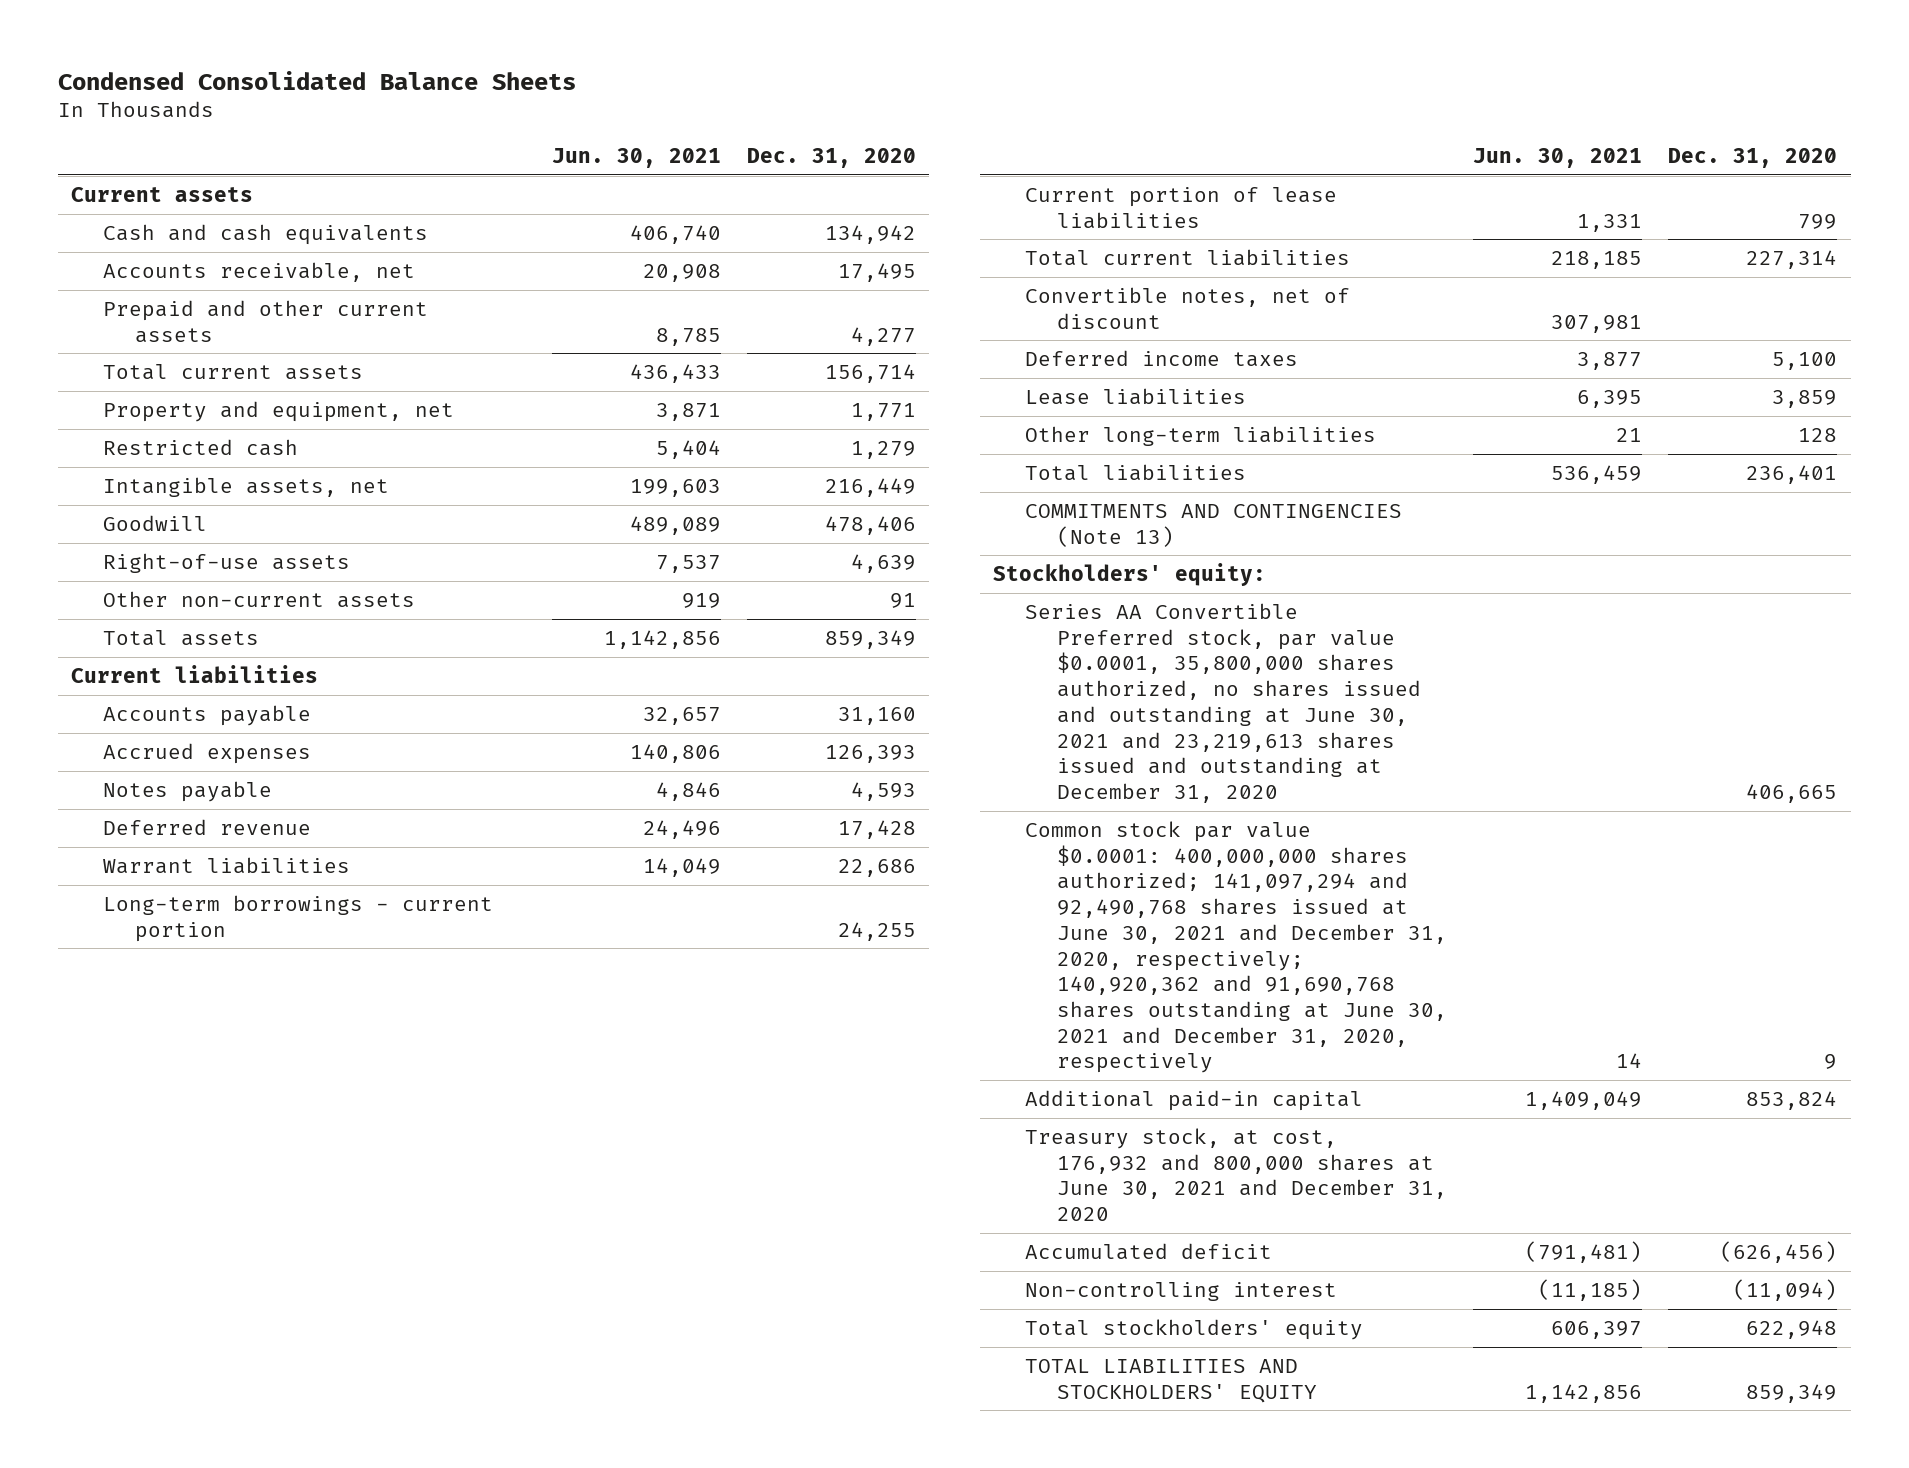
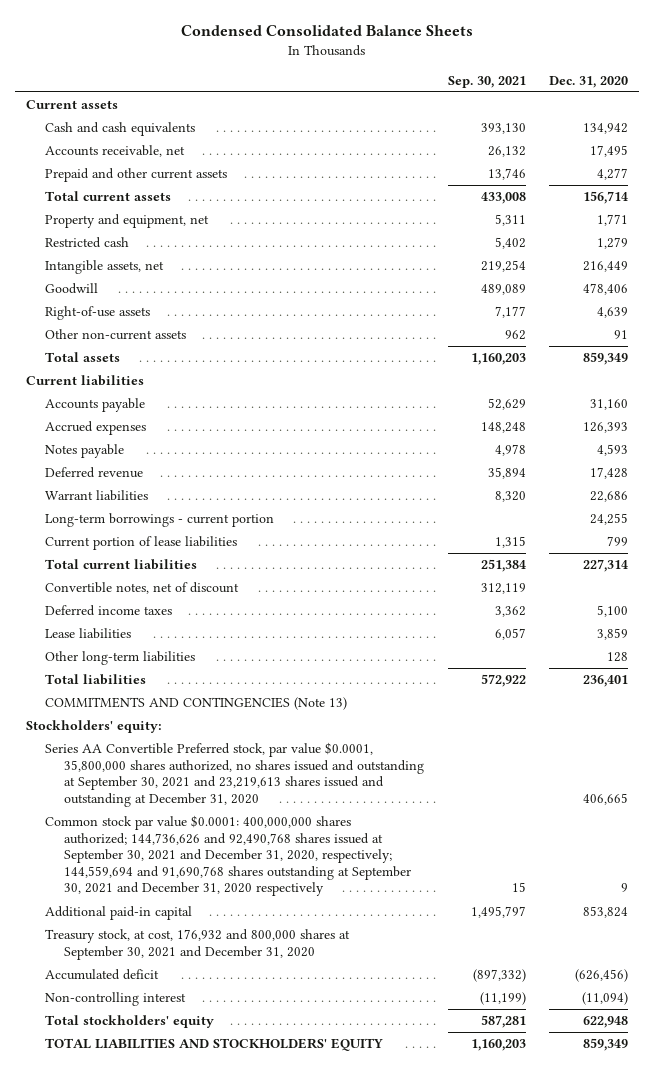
[551,148,721,169] Jun. 30, 2021 -> none
none -> [447,75,526,88] Sep. 30, 2021
[1024,602,1422,804] Series AA Convertible Preferred stock, par value $0.0001, 35,800,000 shares authorized, no shares issued and outstanding at June 30, 2021 and 23,219,613 shares issued and outstanding at December 31, 2020 -> [45,742,425,807] Series AA Convertible Preferred stock, par value $0.0001, 35,800,000 shares authorized, no shares issued and outstanding at September 30, 2021 and 23,219,613 shares issued and outstanding at December 31, 2020
[1024,820,1448,1074] Common stock par value $0.0001: 400,000,000 shares authorized; 141,097,294 and 92,490,768 shares issued at June 30, 2021 and December 31, 2020, respectively; 140,920,362 and 91,690,768 shares outstanding at June 30, 2021 and December 31, 2020, respectively -> [45,815,412,897] Common stock par value $0.0001: 400,000,000 shares authorized; 144,736,626 and 92,490,768 shares issued at September 30, 2021 and December 31, 2020, respectively; 144,559,694 and 91,690,768 shares outstanding at September 30, 2021 and December 31, 2020 respectively
[1024,1127,1448,1222] Treasury stock, at cost, 176,932 and 800,000 shares at June 30, 2021 and December 31, 2020 -> [45,929,351,960] Treasury stock, at cost, 176,932 and 800,000 shares at September 30, 2021 and December 31, 2020

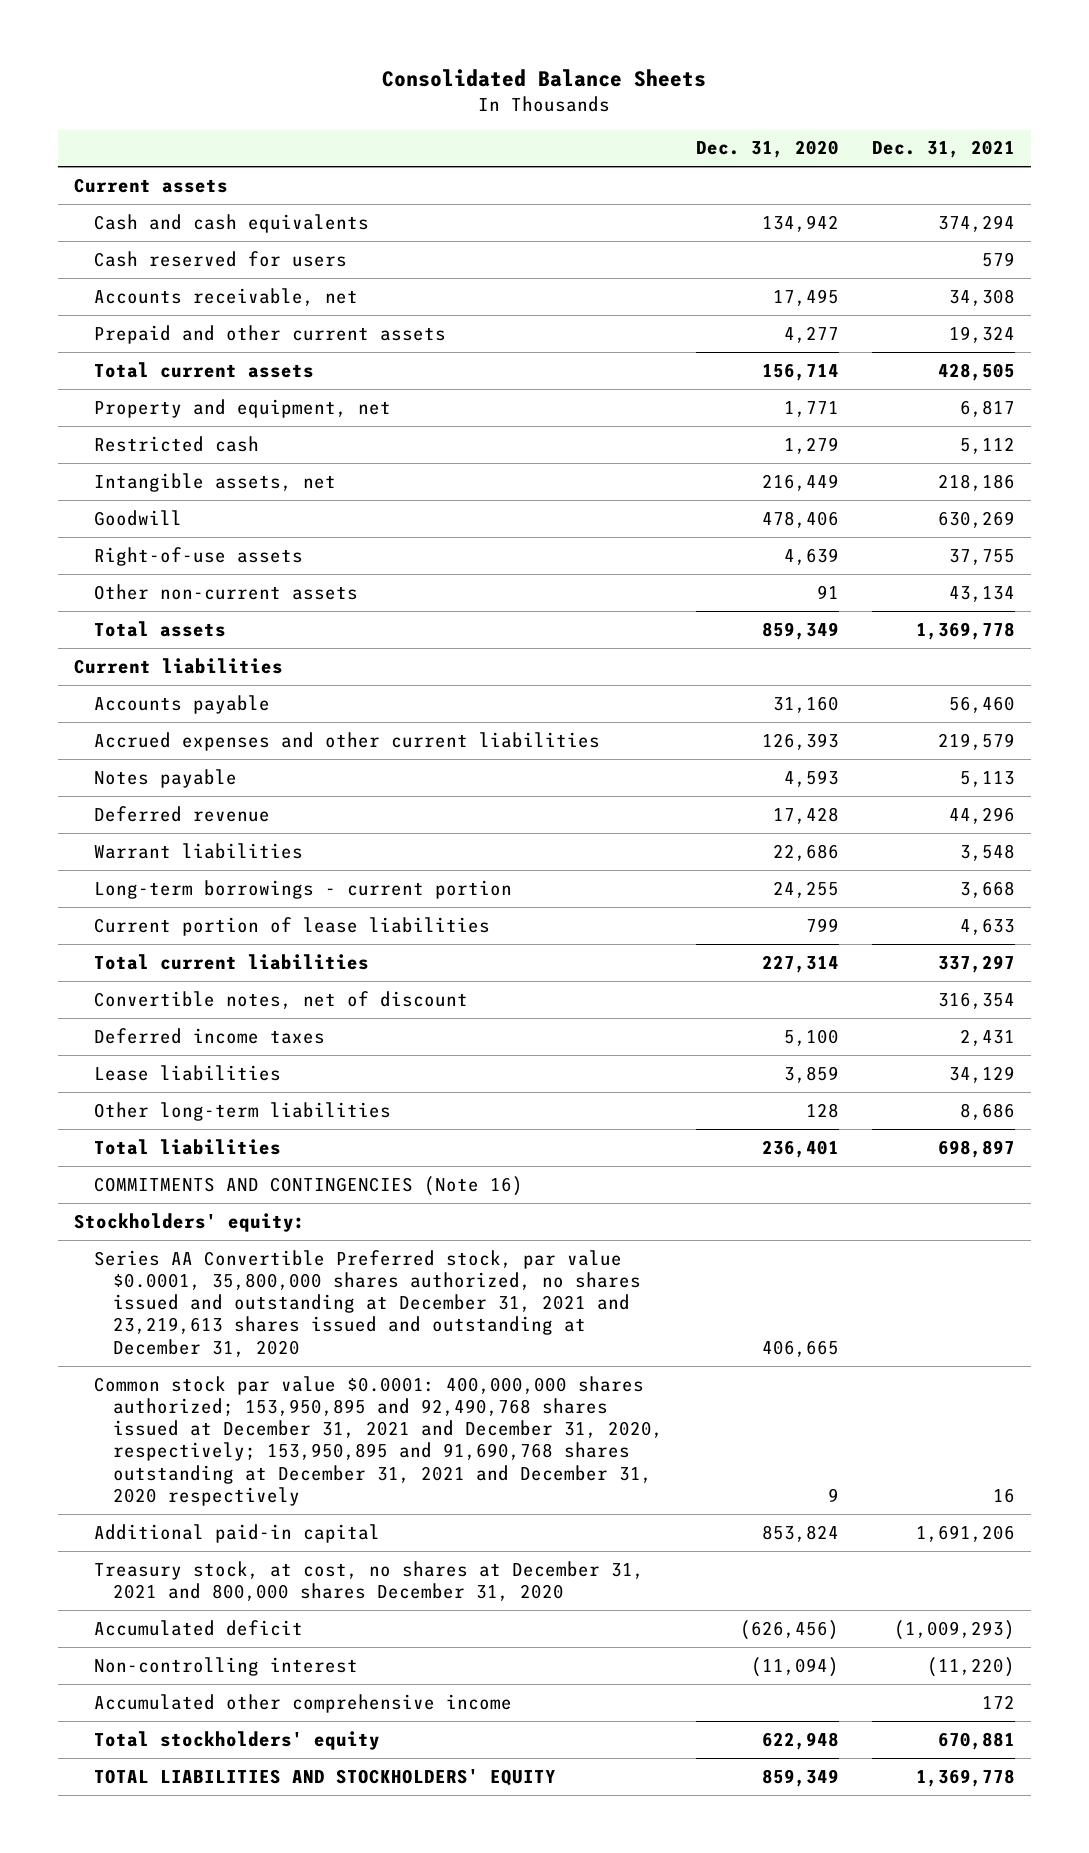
[180,25,473,37] Condensed Consolidated Balance Sheets -> [382,69,707,88] Consolidated Balance Sheets
[447,75,526,88] Sep. 30, 2021 -> none
none -> [871,140,1015,159] Dec. 31, 2021
none -> [93,250,347,267] Cash reserved for users
[45,421,147,436] Accrued expenses -> [93,731,600,751] Accrued expenses and other current liabilities
[45,697,348,711] COMMITMENTS AND CONTINGENCIES (Note 13) -> [93,1175,523,1196] COMMITMENTS AND CONTINGENCIES (Note 16)
[45,742,425,807] Series AA Convertible Preferred stock, par value $0.0001, 35,800,000 shares authorized, no shares issued and outstanding at September 30, 2021 and 23,219,613 shares issued and outstanding at December 31, 2020 -> [93,1249,642,1357] Series AA Convertible Preferred stock, par value $0.0001, 35,800,000 shares authorized, no shares issued and outstanding at December 31, 2021 and 23,219,613 shares issued and outstanding at December 31, 2020
[45,815,412,897] Common stock par value $0.0001: 400,000,000 shares authorized; 144,736,626 and 92,490,768 shares issued at September 30, 2021 and December 31, 2020, respectively; 144,559,694 and 91,690,768 shares outstanding at September 30, 2021 and December 31, 2020 respectively -> [93,1375,664,1506] Common stock par value $0.0001: 400,000,000 shares authorized; 153,950,895 and 92,490,768 shares issued at December 31, 2021 and December 31, 2020, respectively; 153,950,895 and 91,690,768 shares outstanding at December 31, 2021 and December 31, 2020 respectively
[45,929,351,960] Treasury stock, at cost, 176,932 and 800,000 shares at September 30, 2021 and December 31, 2020 -> [93,1560,644,1602] Treasury stock, at cost, no shares at December 31, 2021 and 800,000 shares December 31, 2020
none -> [93,1693,512,1713] Accumulated other comprehensive income

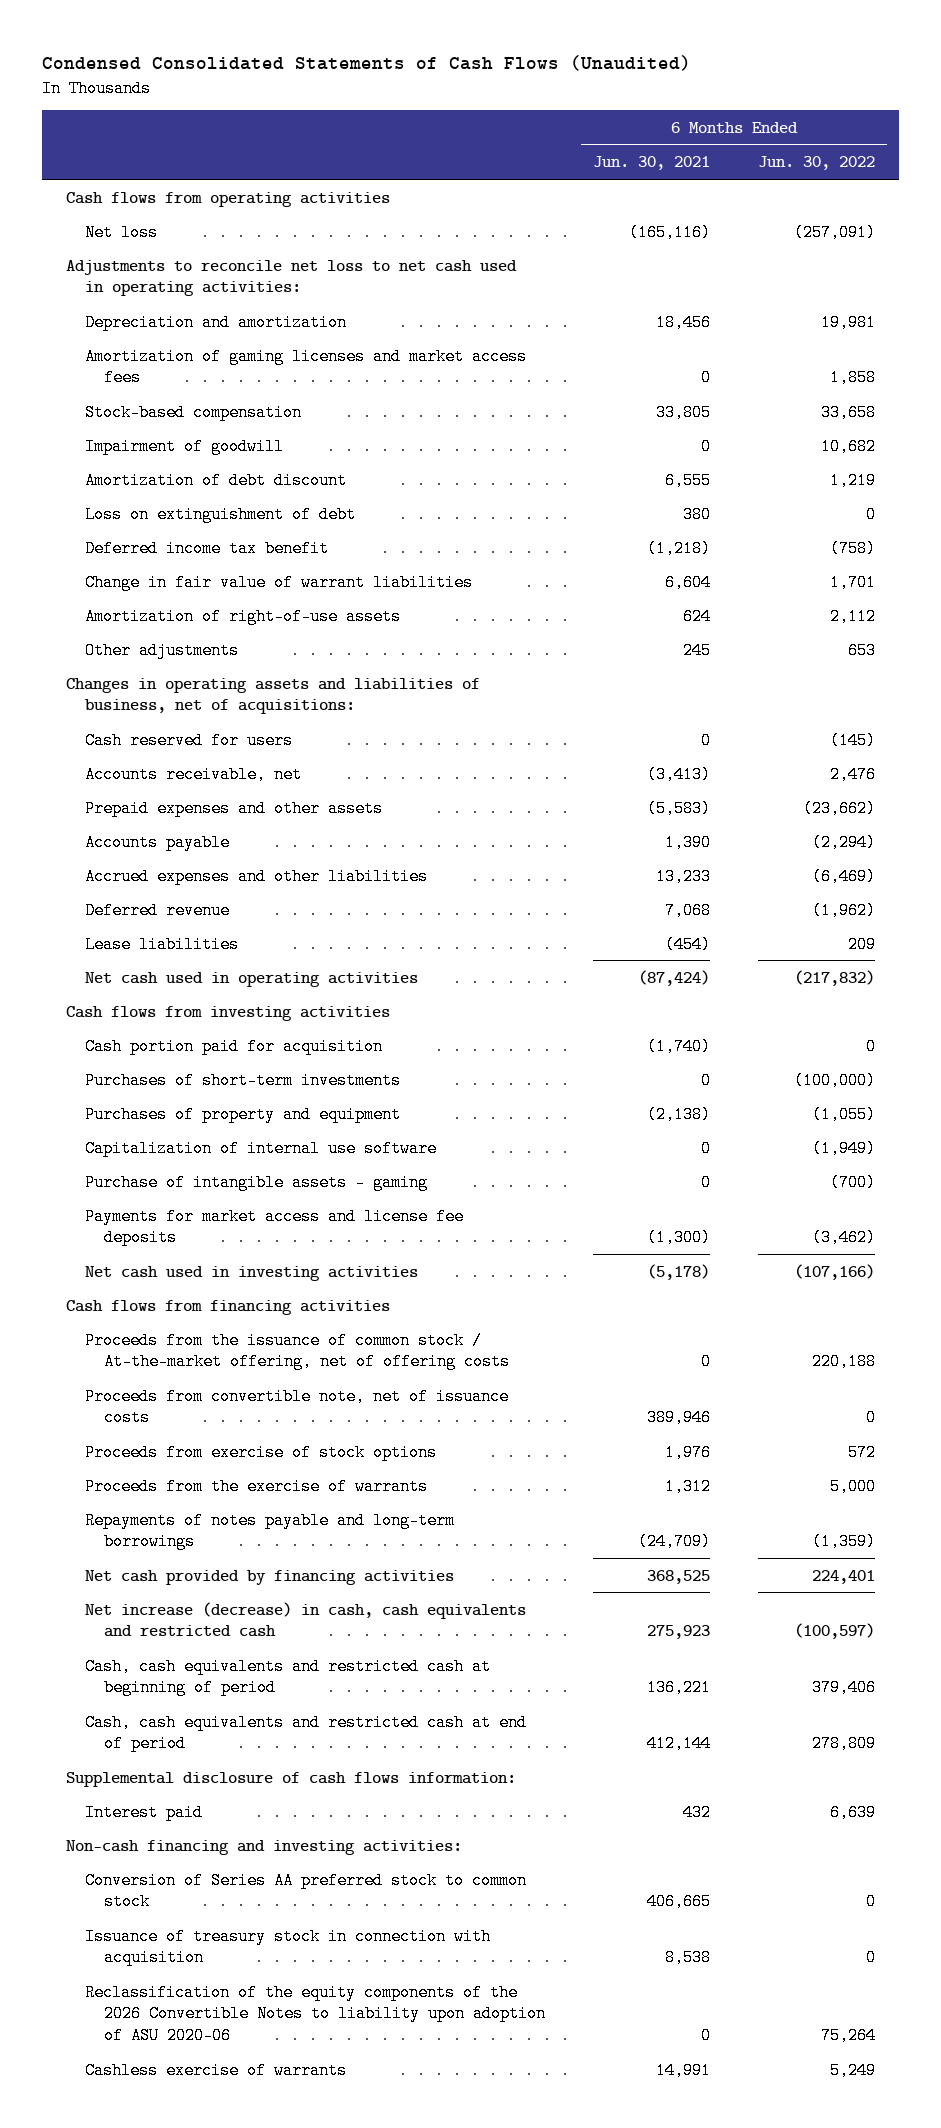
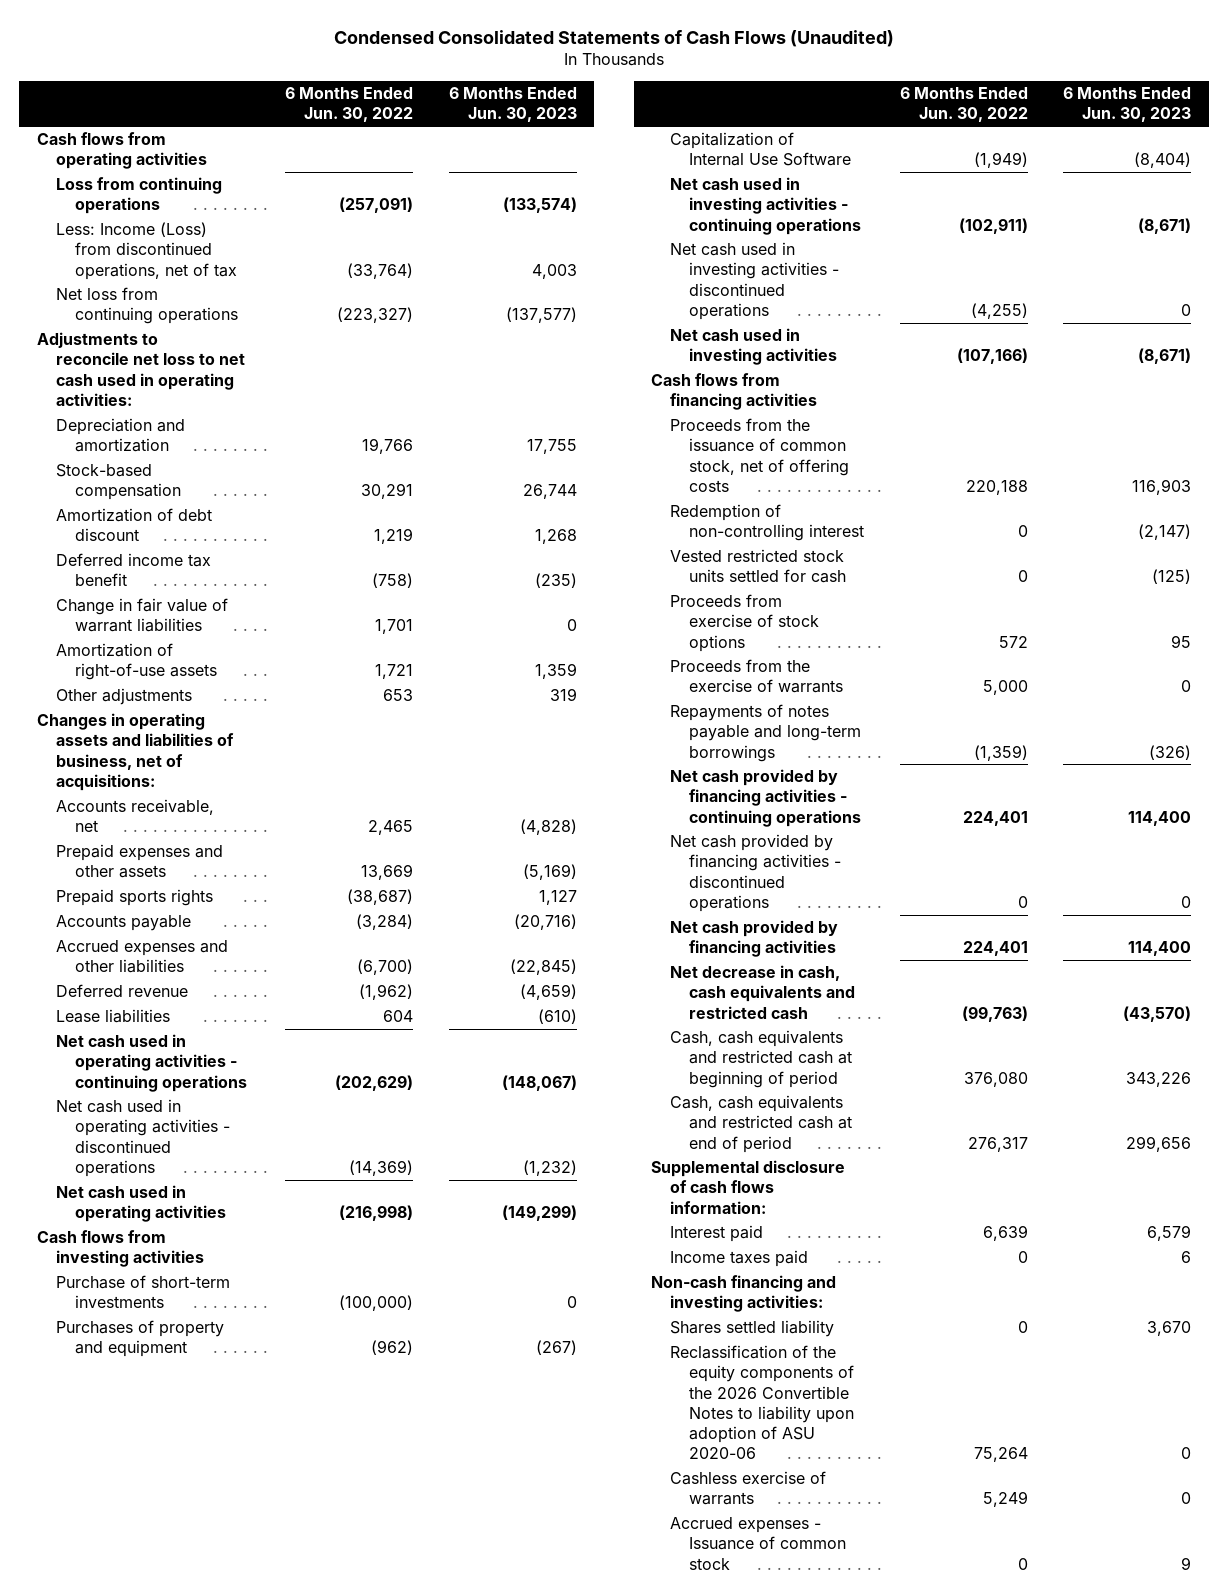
[592,156,710,171] Jun. 30, 2021 -> none
none -> [448,87,577,123] 6 Months Ended Jun. 30, 2023
[85,223,159,241] Net loss -> [55,177,222,215] Loss from continuing operations
none -> [55,222,237,280] Less: Income (Loss) from discontinued operations, net of tax
none -> [55,287,238,325] Net loss from continuing operations
[85,347,528,387] Amortization of gaming licenses and market access fees -> none
[85,437,285,455] Impairment of goodwill -> none
[820,313,876,331] 19,981 -> [362,438,414,455] 19,766
[820,403,876,421] 33,658 -> [361,483,414,500] 30,291
[85,505,357,523] Loss on extinguishment of debt -> none
[829,607,876,625] 2,112 -> [375,664,414,680] 1,721
[85,731,294,749] Cash reserved for users -> none
[829,765,876,783] 2,476 -> [368,820,414,836] 2,465
[802,799,876,817] (23,662) -> [361,864,414,881] 13,669
none -> [55,889,213,907] Prepaid sports rights
[811,833,876,851] (2,294) -> [356,914,414,931] (3,284)
[811,867,876,885] (6,469) -> [357,959,414,976] (6,700)
[847,935,876,953] 209 -> [383,1010,414,1023] 604
none -> [55,1034,247,1092] Net cash used in operating activities - continuing operations
none -> [55,1099,230,1177] Net cash used in operating activities - discontinued operations
[793,969,875,986] (217,832) -> [339,1205,414,1222] (216,998)
[85,1037,384,1055] Cash portion paid for acquisition -> none
[85,1173,429,1191] Purchase of intangible assets - gaming -> none
[85,1207,465,1247] Payments for market access and license fee deposits -> none
[85,1071,402,1089] Purchases of short-term investments -> [55,1275,230,1309] Purchase of short-term investments
[811,1105,876,1123] (1,055) -> [371,1340,414,1356] (962)
[85,1139,438,1157] Capitalization of internal use software -> [670,132,852,167] Capitalization of Internal Use Software
none -> [670,177,862,235] Net cash used in investing activities - continuing operations
none -> [670,242,840,320] Net cash used in investing activities - discontinued operations
[85,1387,510,1427] Proceeds from convertible note, net of issuance costs -> none
[85,1331,511,1371] Proceeds from the issuance of common stock / At-the-market offering, net of offering costs -> [670,418,850,492] Proceeds from the issuance of common stock, net of offering costs
none -> [670,504,865,542] Redemption of non-controlling interest
none -> [670,549,847,584] Vested restricted stock units settled for cash
none -> [670,769,862,827] Net cash provided by financing activities - continuing operations
none -> [670,834,842,912] Net cash provided by financing activities - discontinued operations
[85,1601,527,1638] Net increase (decrease) in cash, cash equivalents and restricted cash -> [670,965,856,1019] Net decrease in cash, cash equivalents and restricted cash
[793,1623,875,1640] (100,597) -> [961,1005,1028,1022] (99,763)
[811,1679,876,1697] 379,406 -> [963,1071,1028,1087] 376,080
[811,1735,876,1753] 278,809 -> [967,1136,1028,1152] 276,317
none -> [670,1250,809,1268] Income taxes paid
[85,1871,528,1911] Conversion of Series AA preferred stock to common stock -> none
[85,1927,492,1967] Issuance of treasury stock in connection with acquisition -> none
none -> [670,1320,835,1338] Shares settled liability
none -> [670,1517,847,1570] Accrued expenses - Issuance of common stock

